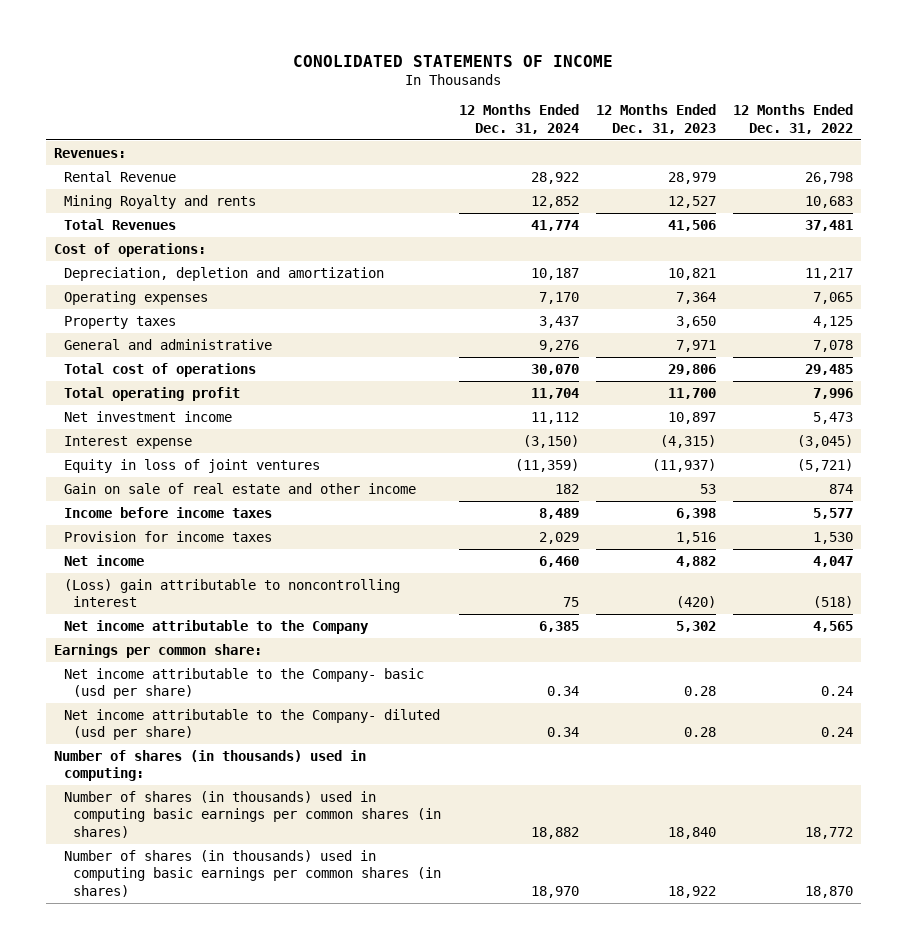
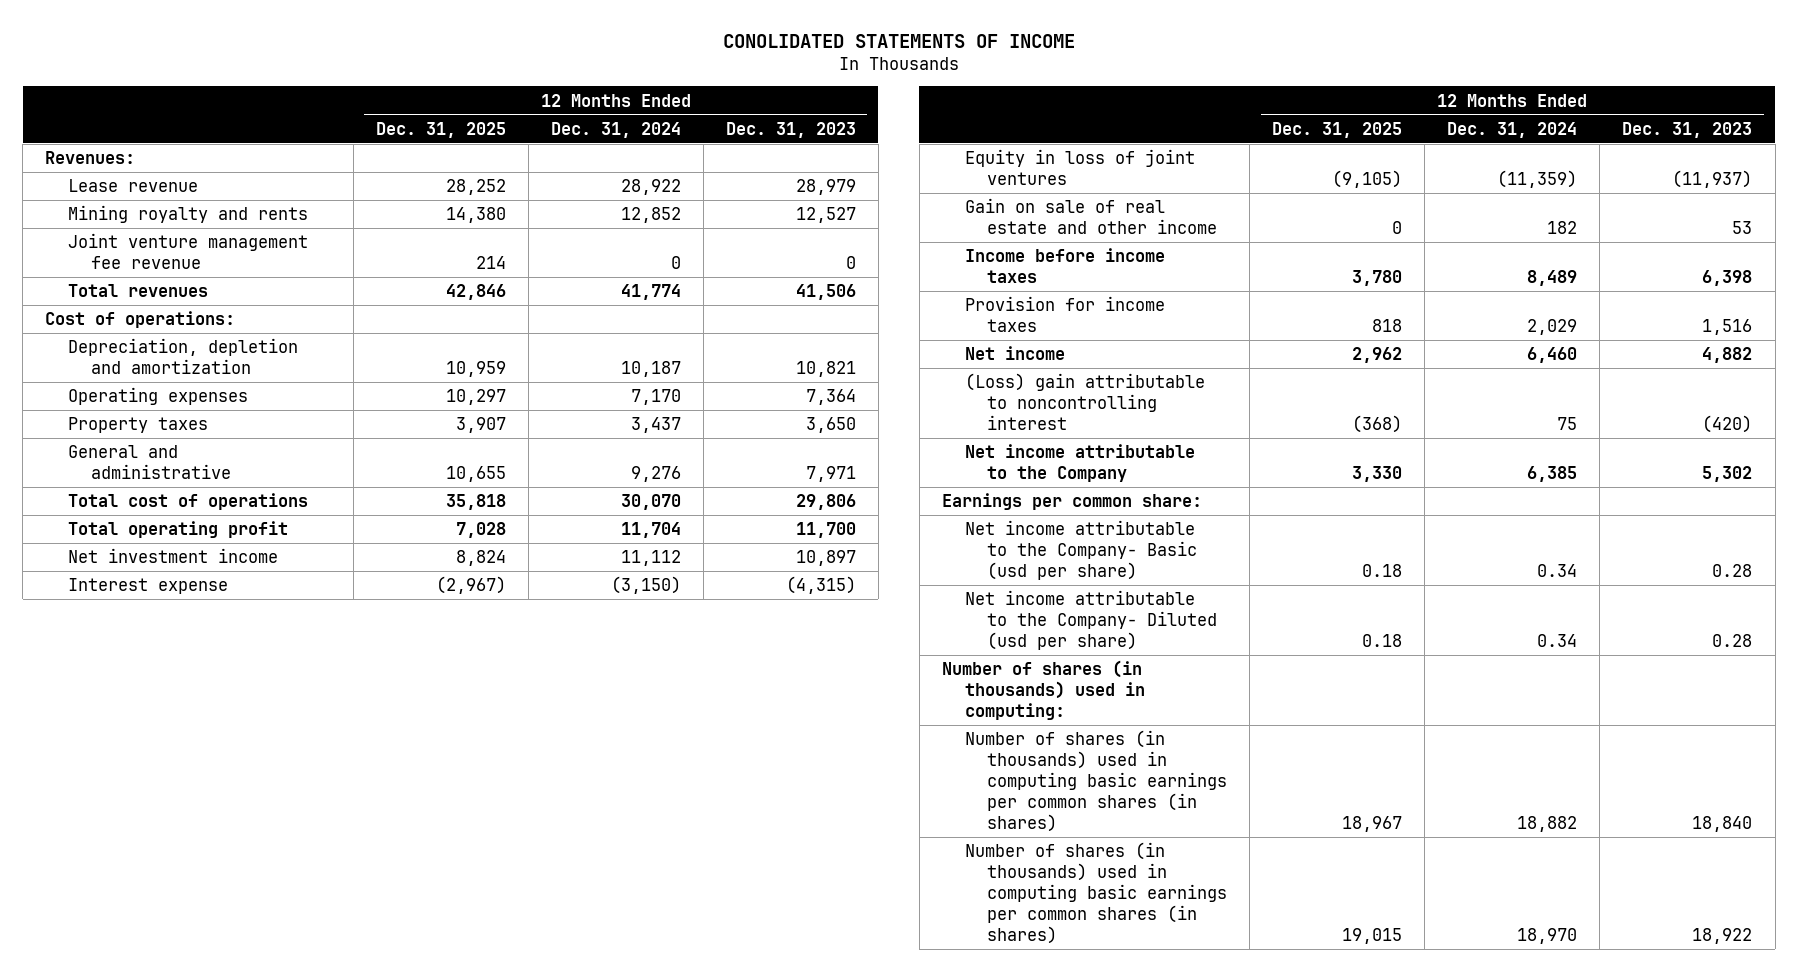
[732,104,853,134] 12 Months Ended Dec. 31, 2022 -> none
none -> [375,121,506,138] Dec. 31, 2025
[63,170,176,182] Rental Revenue -> [67,179,198,193] Lease revenue
[63,194,256,209] Mining Royalty and rents -> [67,205,308,224] Mining royalty and rents
none -> [67,233,308,270] Joint venture management fee revenue
[63,218,176,230] Total Revenues -> [67,284,208,298] Total revenues
[63,667,424,700] Net income attributable to the Company- basic (usd per share) -> [964,520,1198,581] Net income attributable to the Company- Basic (usd per share)
[63,708,440,741] Net income attributable to the Company- diluted (usd per share) -> [964,590,1218,651] Net income attributable to the Company- Diluted (usd per share)

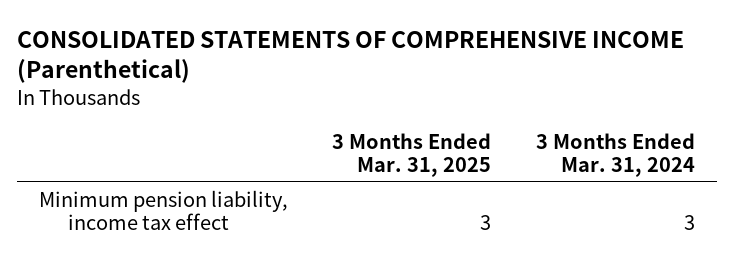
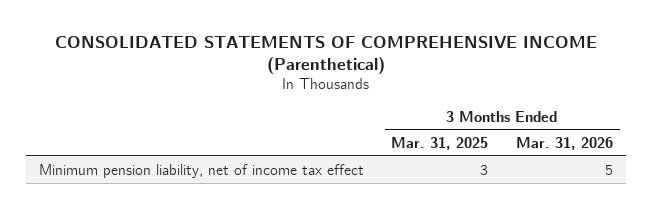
[535,132,695,178] 3 Months Ended Mar. 31, 2024 -> none
none -> [515,136,613,150] Mar. 31, 2026
[38,190,288,231] Minimum pension liability, income tax effect -> [39,163,365,178] Minimum pension liability, net of income tax effect

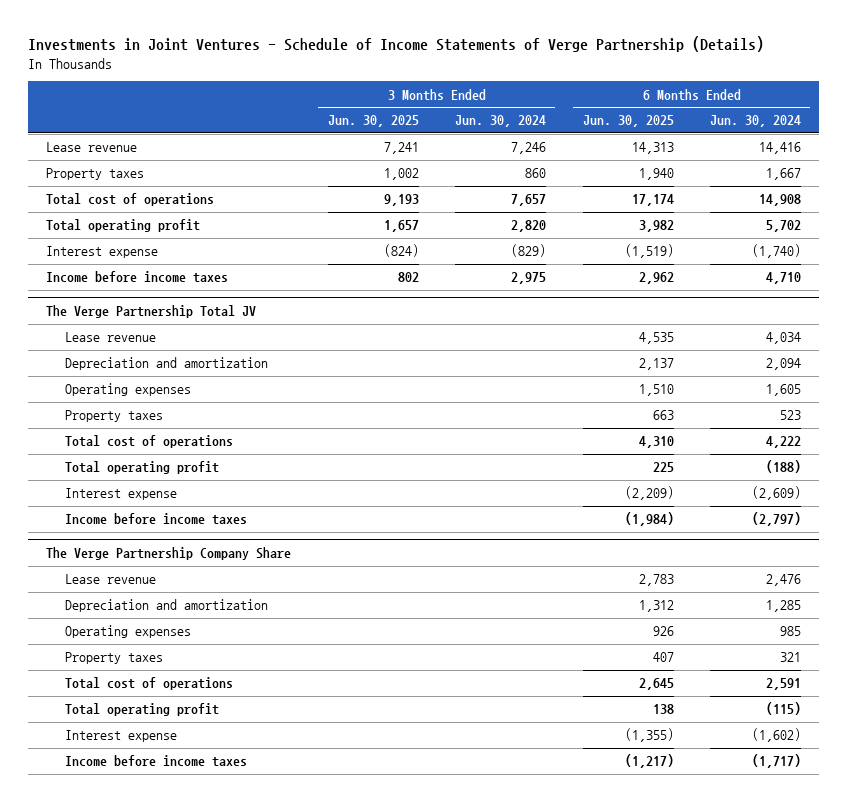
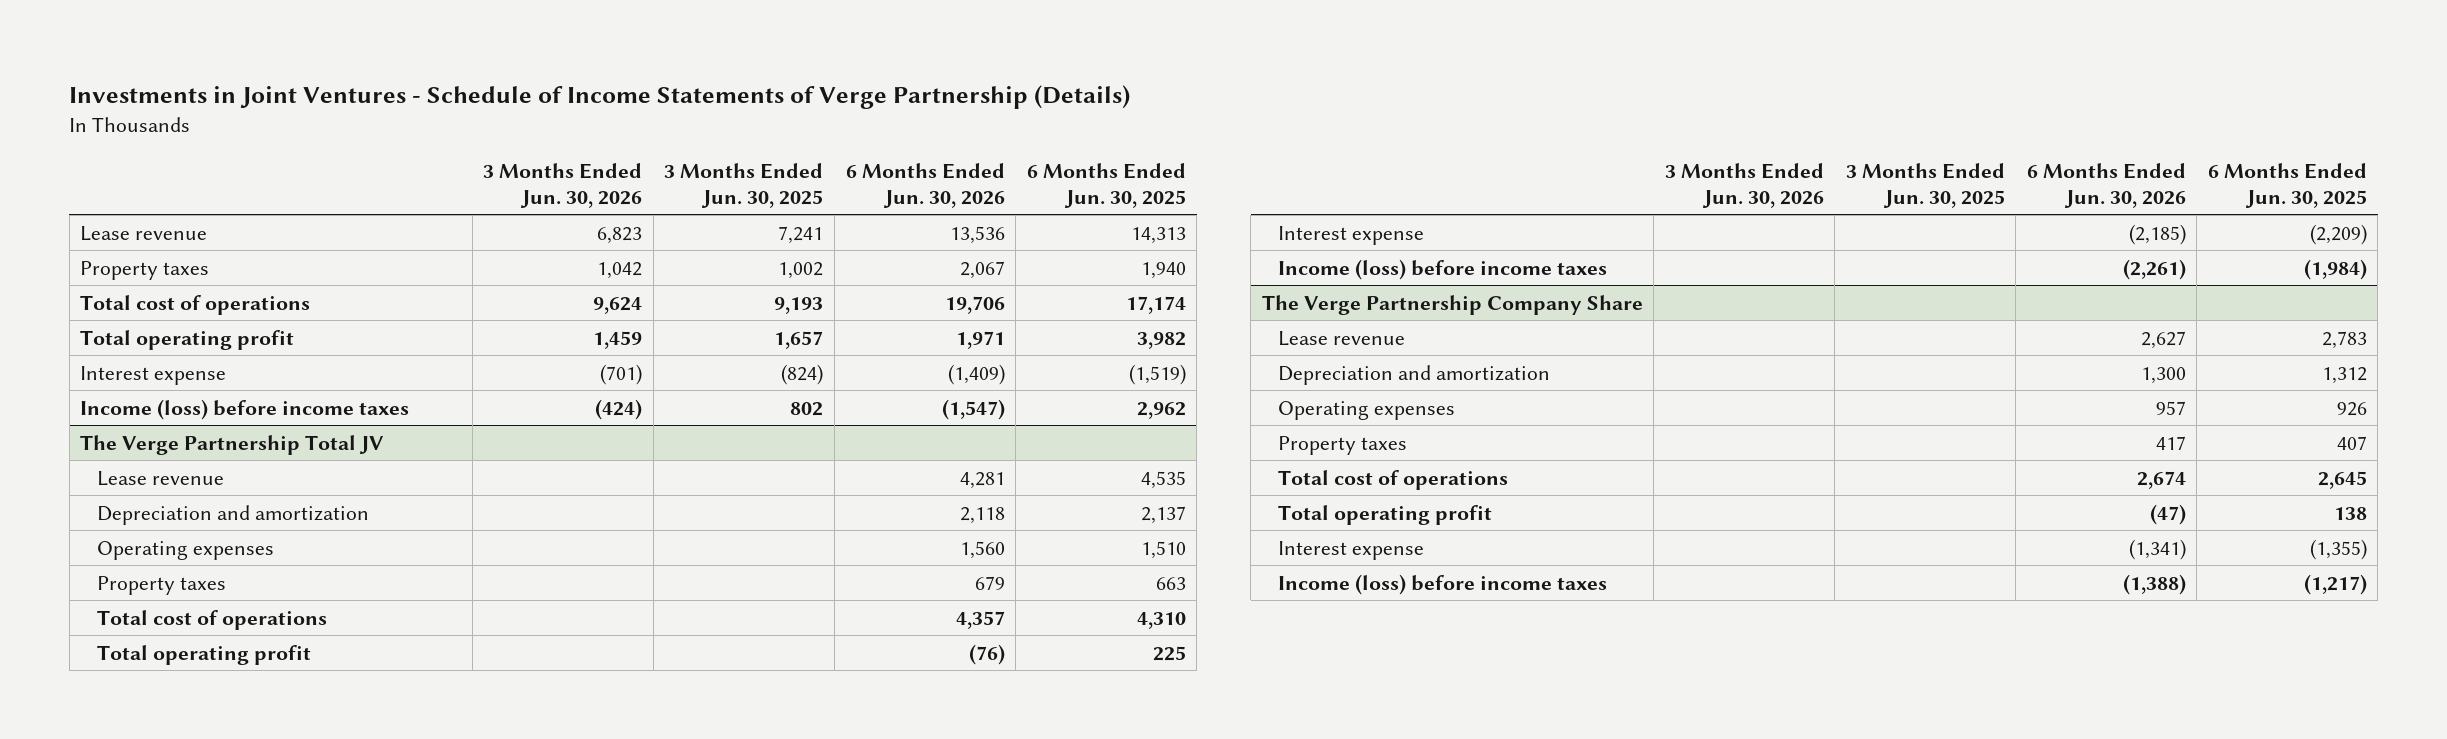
[455,115,547,128] Jun. 30, 2024 -> none
[710,115,802,128] Jun. 30, 2024 -> none
none -> [483,163,643,208] 3 Months Ended Jun. 30, 2026
none -> [845,163,1005,208] 6 Months Ended Jun. 30, 2026
[46,271,229,284] Income before income taxes -> [80,398,410,420] Income (loss) before income taxes
[65,513,248,526] Income before income taxes -> [1278,258,1608,280] Income (loss) before income taxes
[65,755,248,768] Income before income taxes -> [1278,573,1608,595] Income (loss) before income taxes

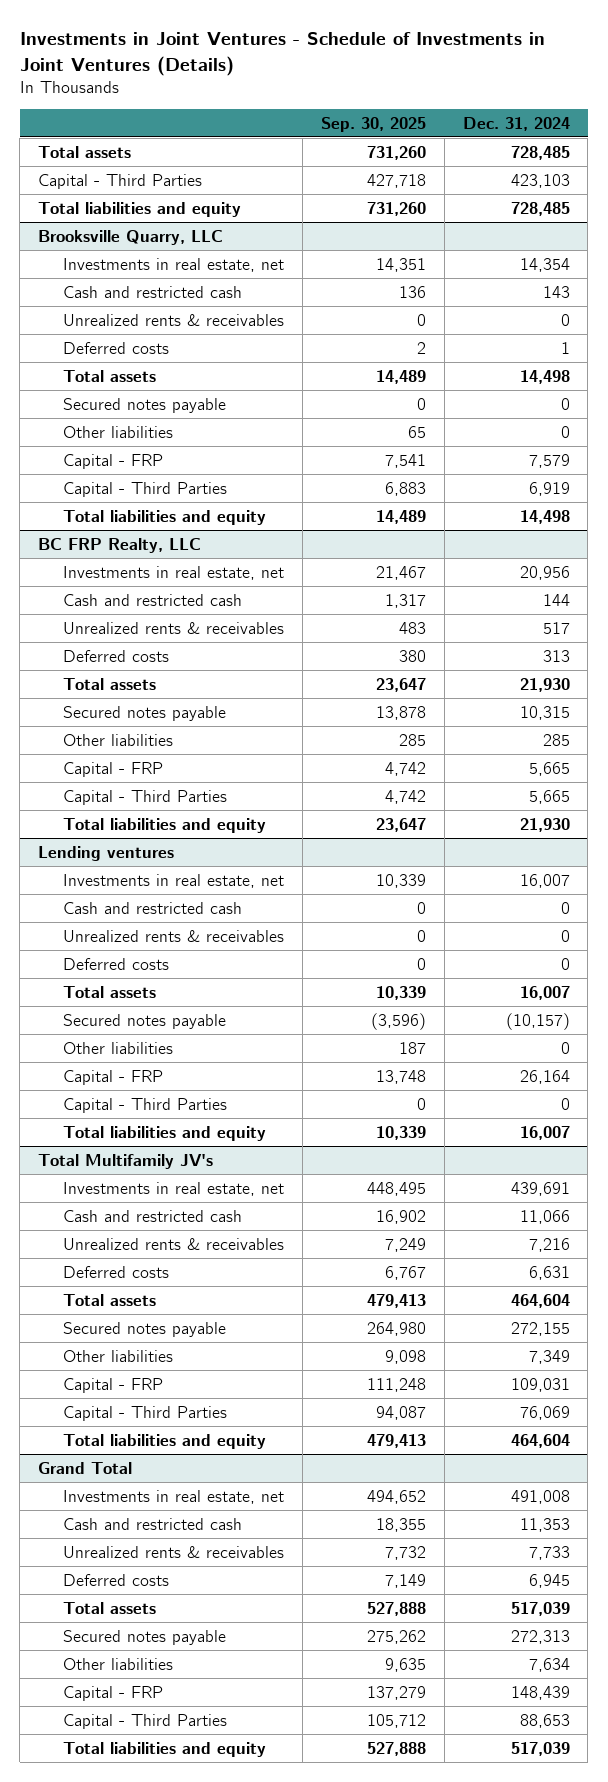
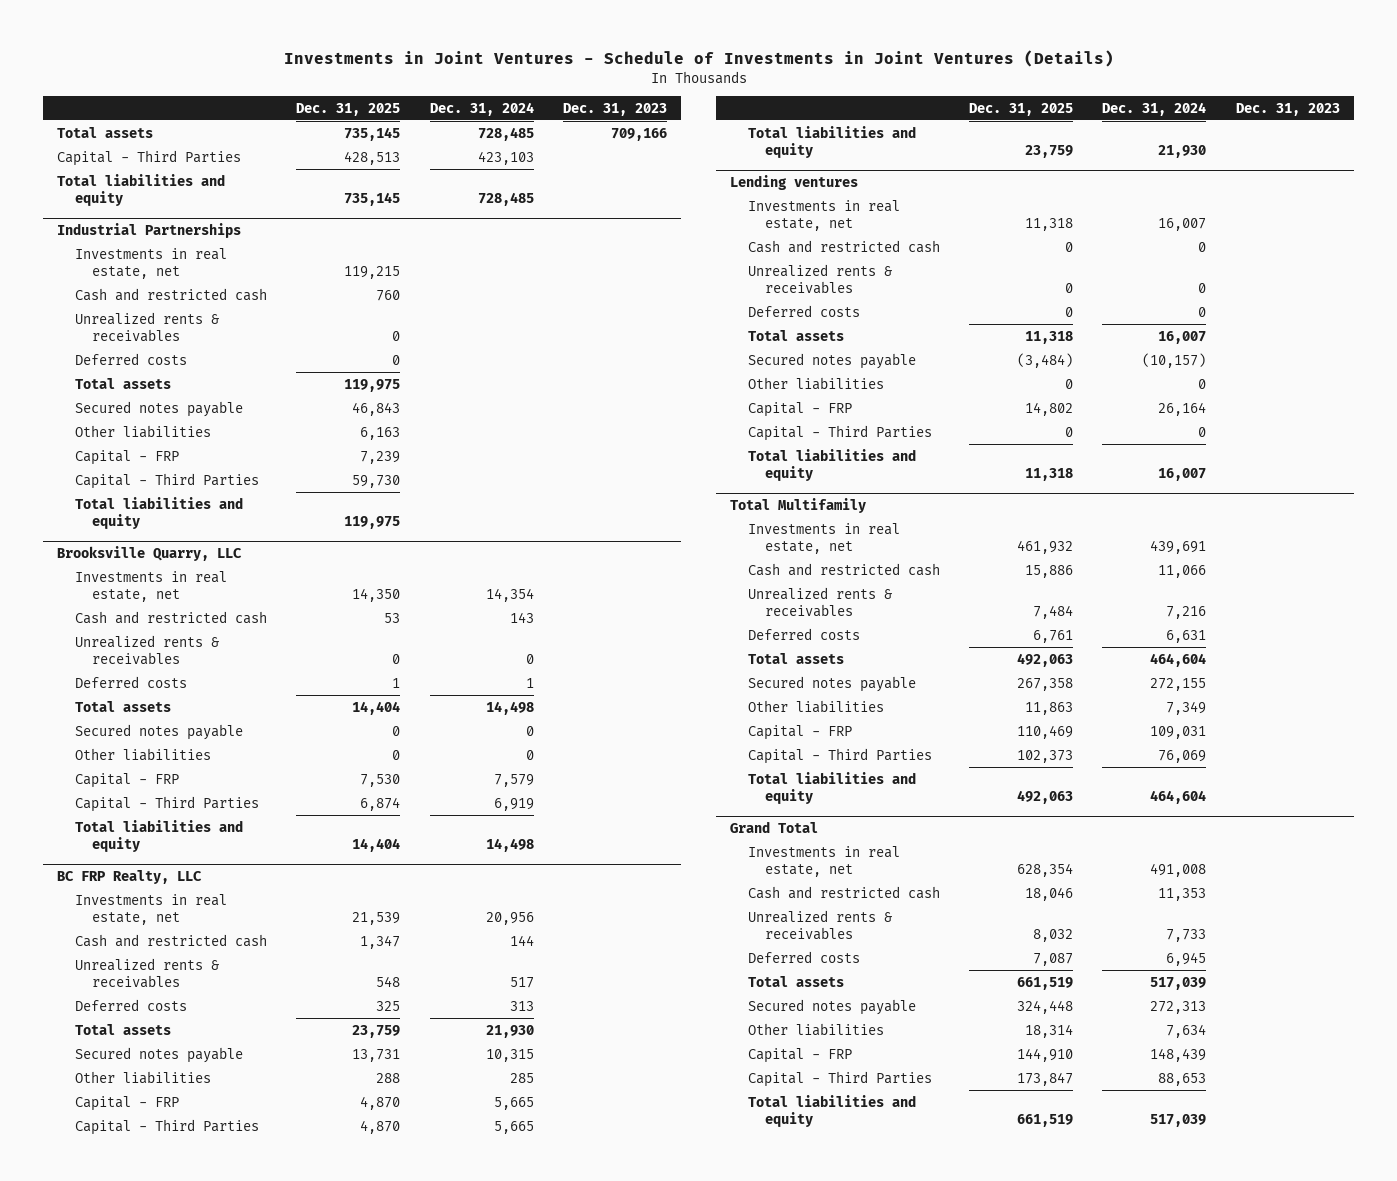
[320,116,426,132] Sep. 30, 2025 -> none
none -> [296,102,401,116] Dec. 31, 2025
none -> [562,102,667,116] Dec. 31, 2023
none -> [57,223,242,239] Industrial Partnerships
none -> [74,247,227,279] Investments in real estate, net
none -> [74,287,267,301] Cash and restricted cash
none -> [74,311,219,342] Unrealized rents & receivables
none -> [74,352,187,365] Deferred costs
none -> [74,377,171,389] Total assets
none -> [74,400,243,417] Secured notes payable
none -> [74,424,211,438] Other liabilities
none -> [74,449,179,465] Capital - FRP
none -> [74,472,259,489] Capital - Third Parties
none -> [74,496,243,529] Total liabilities and equity
[38,1153,214,1169] Total Multifamily JV's -> [730,498,867,514] Total Multifamily

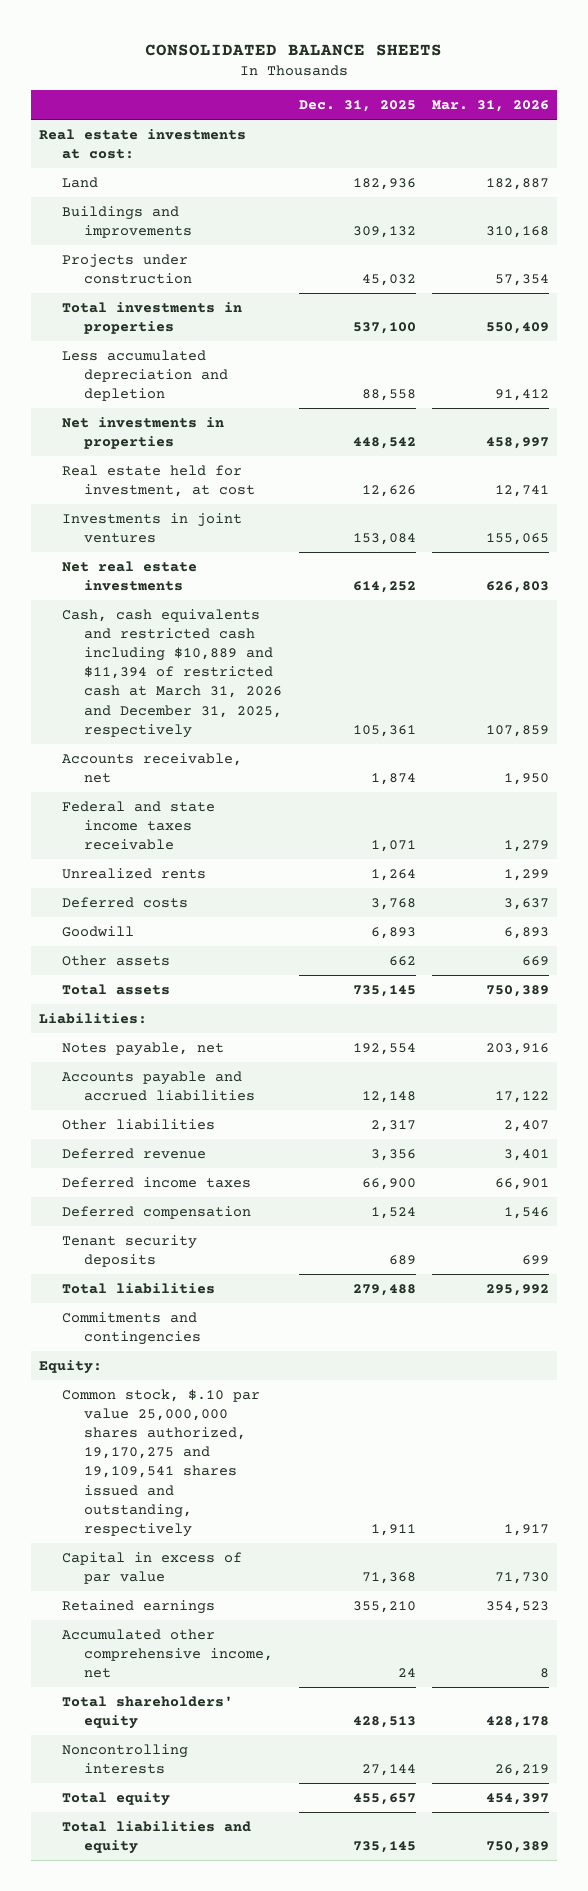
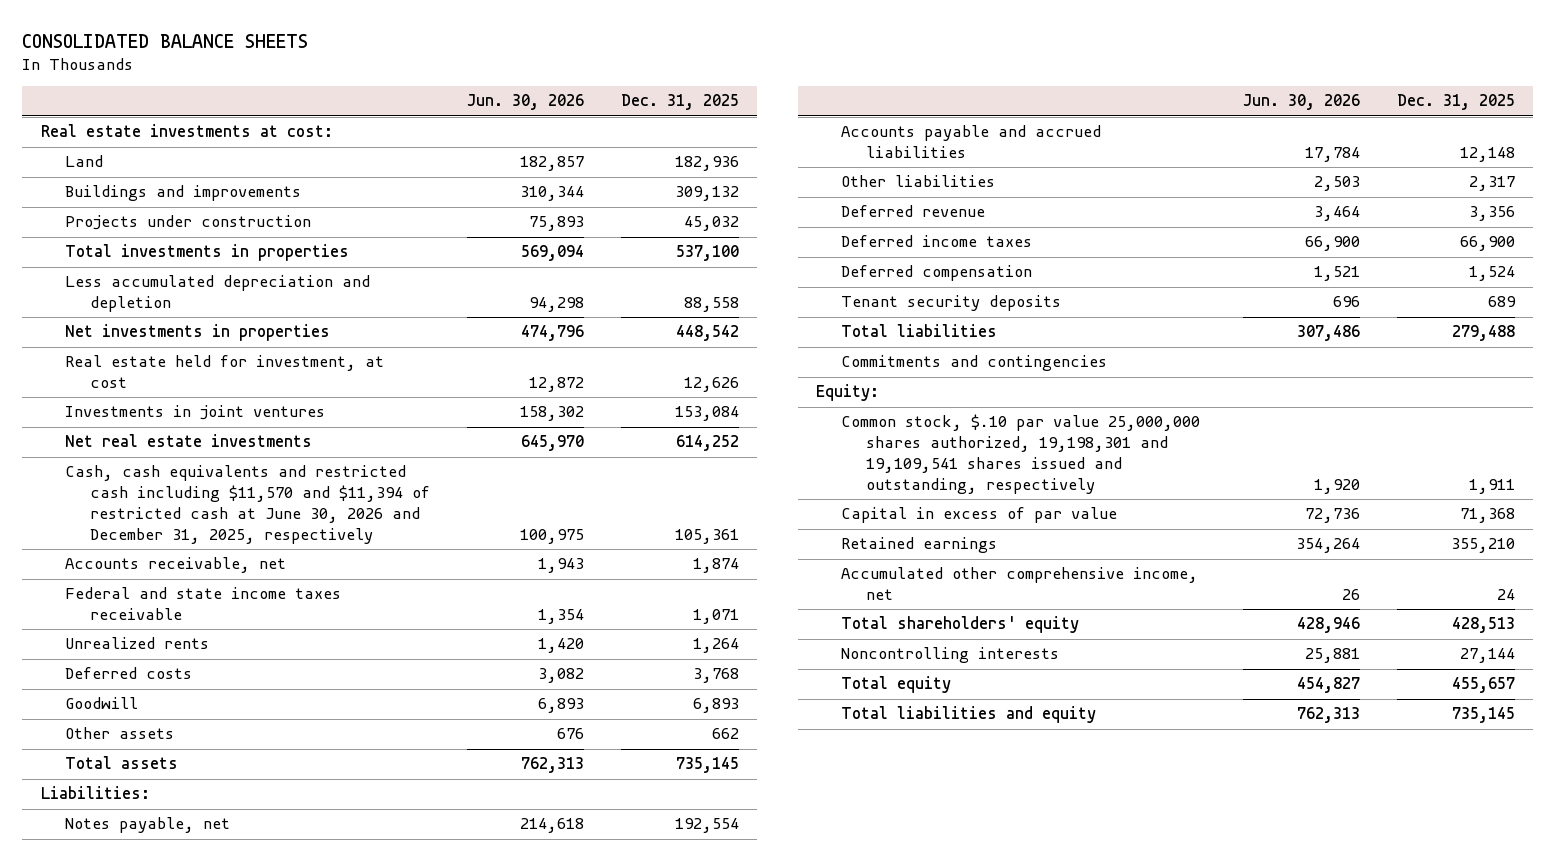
[432,100,550,113] Mar. 31, 2026 -> none
none -> [467,94,585,111] Jun. 30, 2026
[61,608,283,738] Cash, cash equivalents and restricted cash including $10,889 and $11,394 of restricted cash at March 31, 2026 and December 31, 2025, respectively -> [65,465,431,544] Cash, cash equivalents and restricted cash including $11,570 and $11,394 of restricted cash at June 30, 2026 and December 31, 2025, respectively
[61,1388,260,1537] Common stock, $.10 par value 25,000,000 shares authorized, 19,170,275 and 19,109,541 shares issued and outstanding, respectively -> [841,414,1201,494] Common stock, $.10 par value 25,000,000 shares authorized, 19,198,301 and 19,109,541 shares issued and outstanding, respectively

